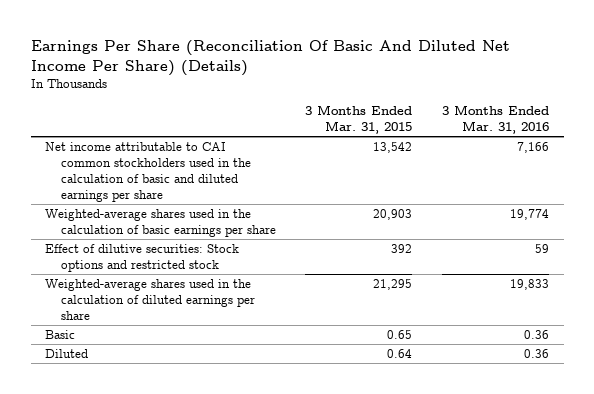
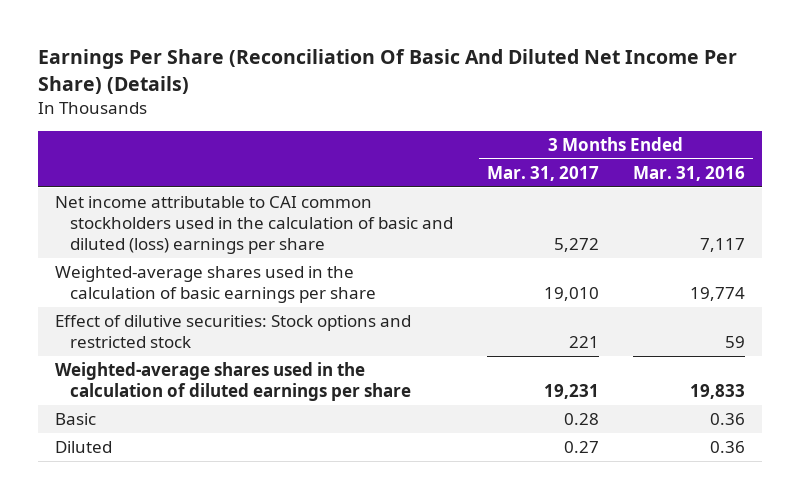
[305,104,413,135] 3 Months Ended Mar. 31, 2015 -> none
none -> [487,165,600,181] Mar. 31, 2017
[45,142,251,203] Net income attributable to CAI common stockholders used in the calculation of basic and diluted earnings per share -> [54,196,454,254] Net income attributable to CAI common stockholders used in the calculation of basic and diluted (loss) earnings per share
[516,142,549,154] 7,166 -> [699,237,745,252] 7,117

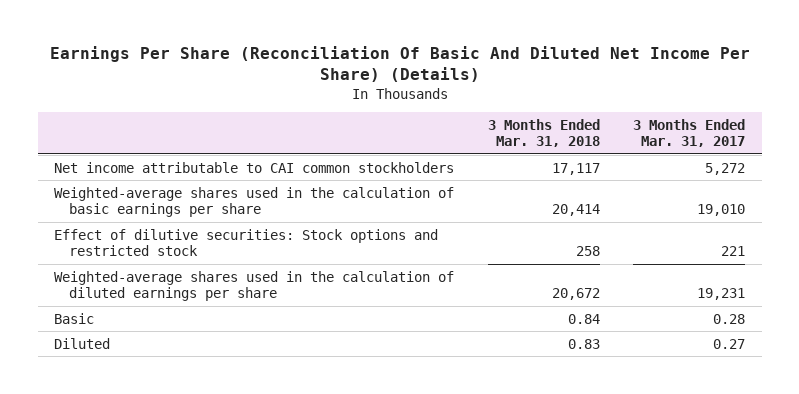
[632,165,745,181] Mar. 31, 2016 -> none
none -> [487,118,600,148] 3 Months Ended Mar. 31, 2018
[54,196,454,254] Net income attributable to CAI common stockholders used in the calculation of basic and diluted (loss) earnings per share -> [54,161,455,173] Net income attributable to CAI common stockholders

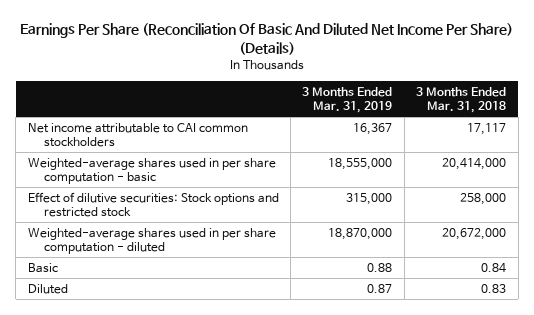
[633,118,746,148] 3 Months Ended Mar. 31, 2017 -> none
none -> [302,86,393,114] 3 Months Ended Mar. 31, 2019
[54,186,455,217] Weighted-average shares used in the calculation of basic earnings per share -> [27,157,276,185] Weighted-average shares used in per share computation - basic
[551,203,600,216] 20,414 -> [442,157,507,170] 20,414,000
[575,245,600,256] 258 -> [460,192,507,205] 258,000
[54,270,455,301] Weighted-average shares used in the calculation of diluted earnings per share -> [27,227,276,255] Weighted-average shares used in per share computation - diluted
[551,287,600,300] 20,672 -> [442,227,507,240] 20,672,000

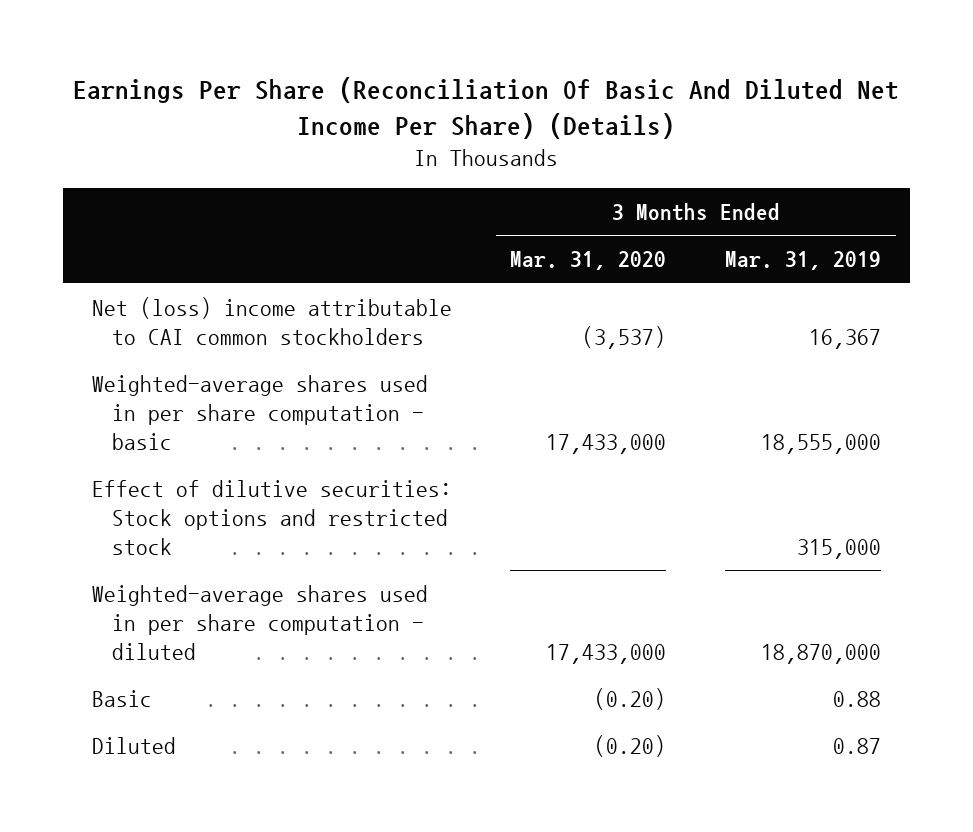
[416,86,507,114] 3 Months Ended Mar. 31, 2018 -> none
none -> [510,251,667,271] Mar. 31, 2020
[27,122,248,148] Net income attributable to CAI common stockholders -> [91,297,452,345] Net (loss) income attributable to CAI common stockholders

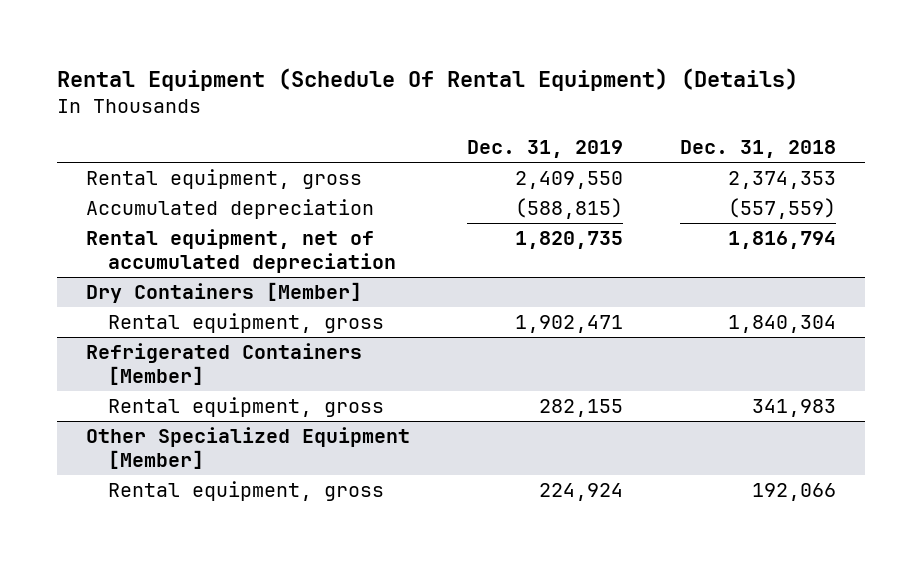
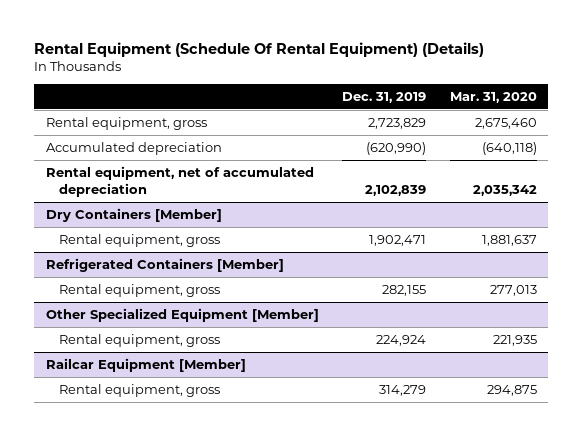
[680,140,837,159] Dec. 31, 2018 -> none
none -> [449,91,537,103] Mar. 31, 2020
[515,170,624,189] 2,409,550 -> [368,118,427,130] 2,723,829
[515,197,624,219] (588,815) -> [366,142,427,156] (620,990)
[515,230,624,249] 1,820,735 -> [365,184,427,196] 2,102,839
none -> [45,358,246,373] Railcar Equipment [Member]
none -> [58,384,220,398] Rental equipment, gross

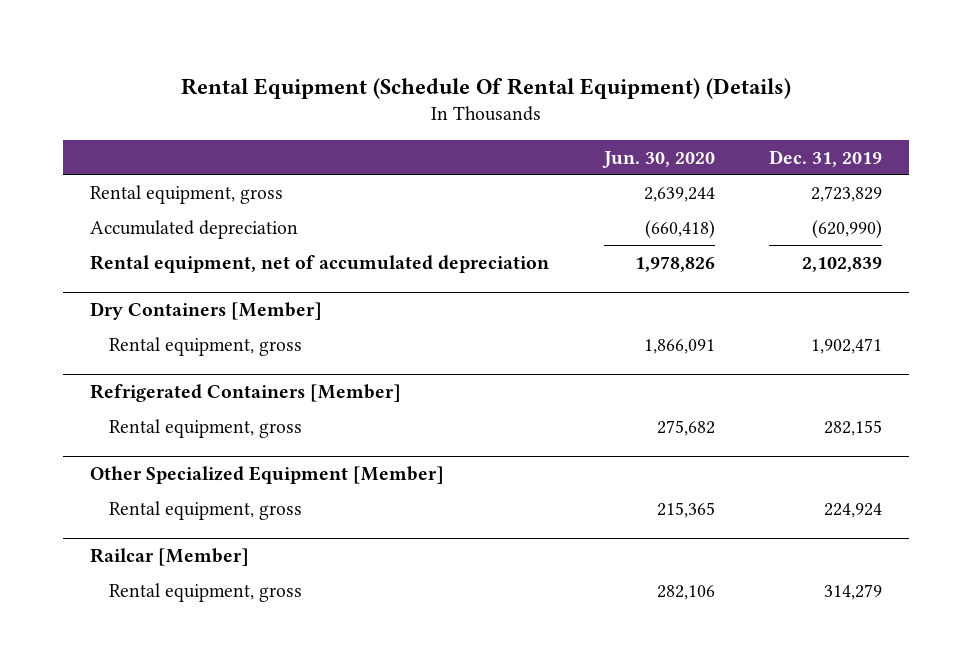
[449,91,537,103] Mar. 31, 2020 -> none
none -> [601,150,715,168] Jun. 30, 2020
[45,358,246,373] Railcar Equipment [Member] -> [90,547,250,566] Railcar [Member]

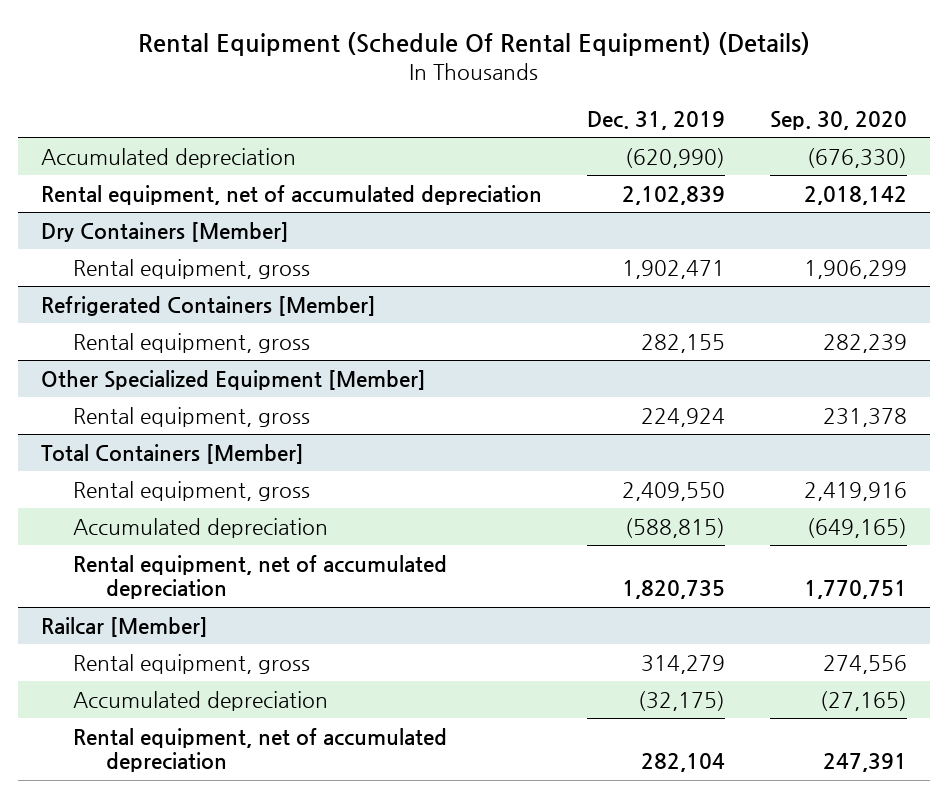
[601,150,715,168] Jun. 30, 2020 -> none
none -> [770,110,908,130] Sep. 30, 2020
[90,184,284,204] Rental equipment, gross -> none
none -> [40,443,304,464] Total Containers [Member]
none -> [73,480,311,501] Rental equipment, gross
none -> [73,517,329,538] Accumulated depreciation
none -> [73,554,448,600] Rental equipment, net of accumulated depreciation
none -> [73,690,329,711] Accumulated depreciation
none -> [73,727,448,773] Rental equipment, net of accumulated depreciation

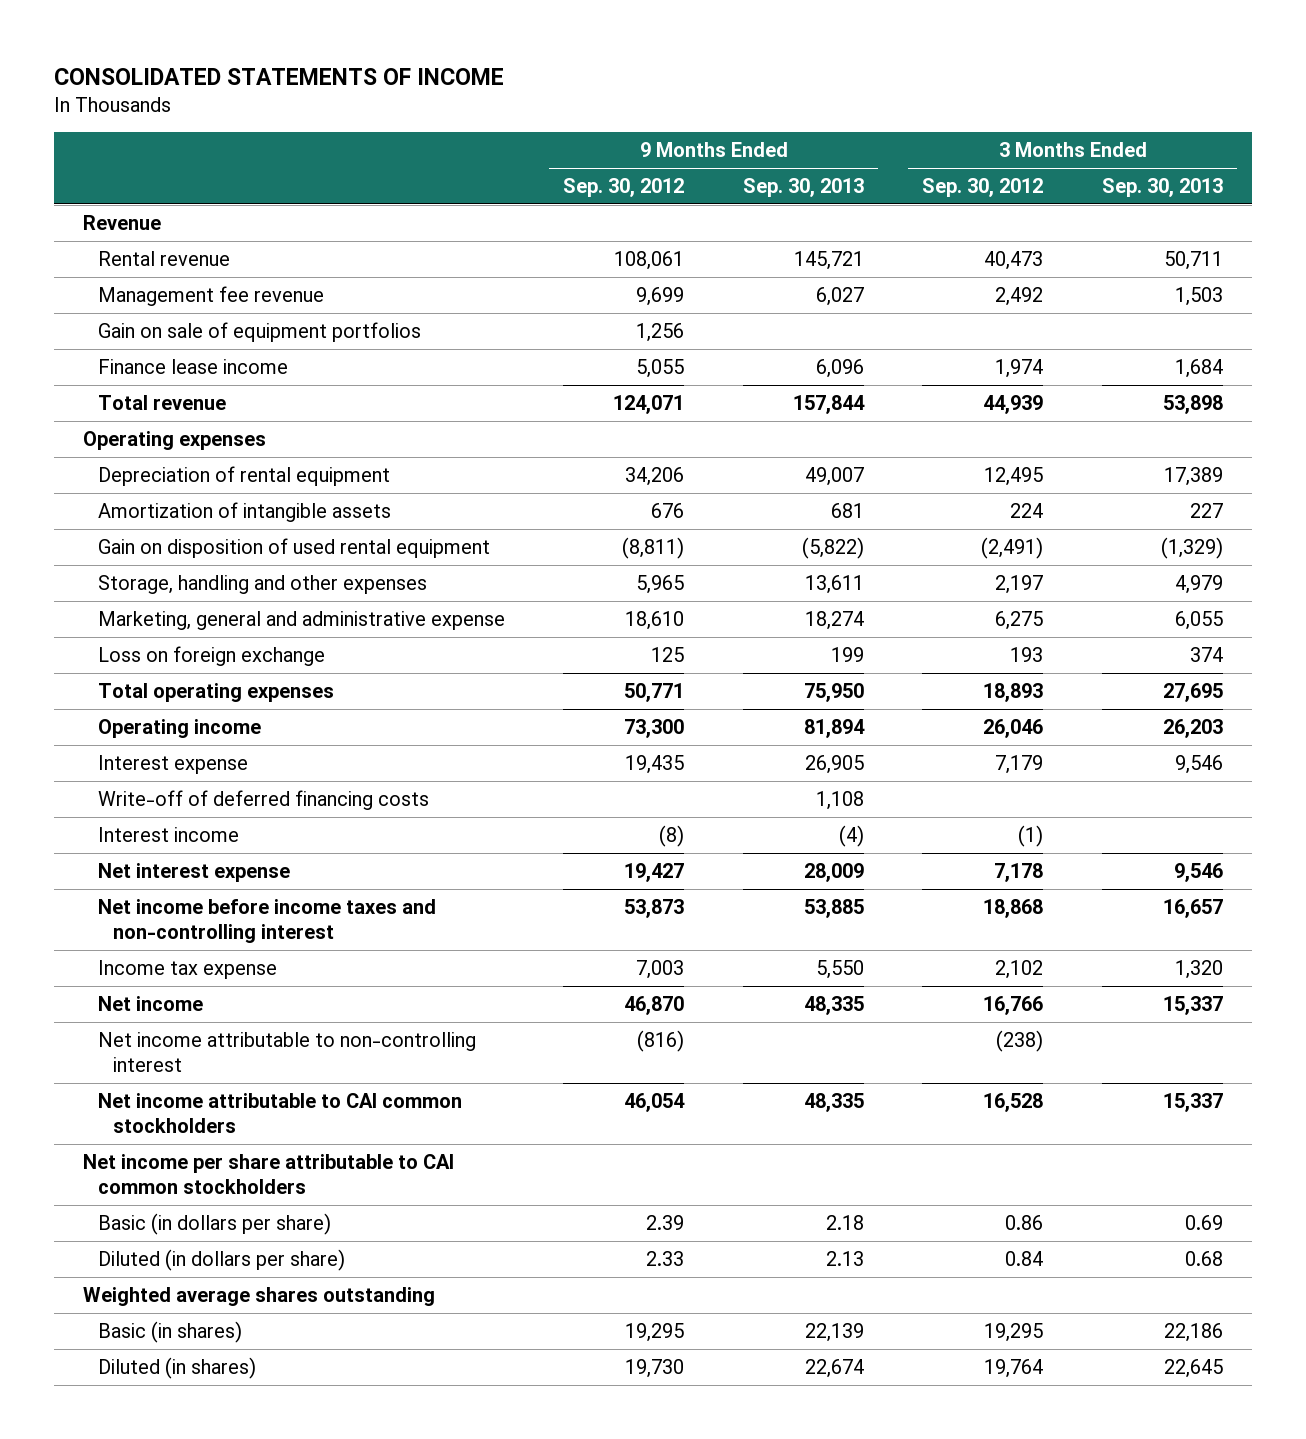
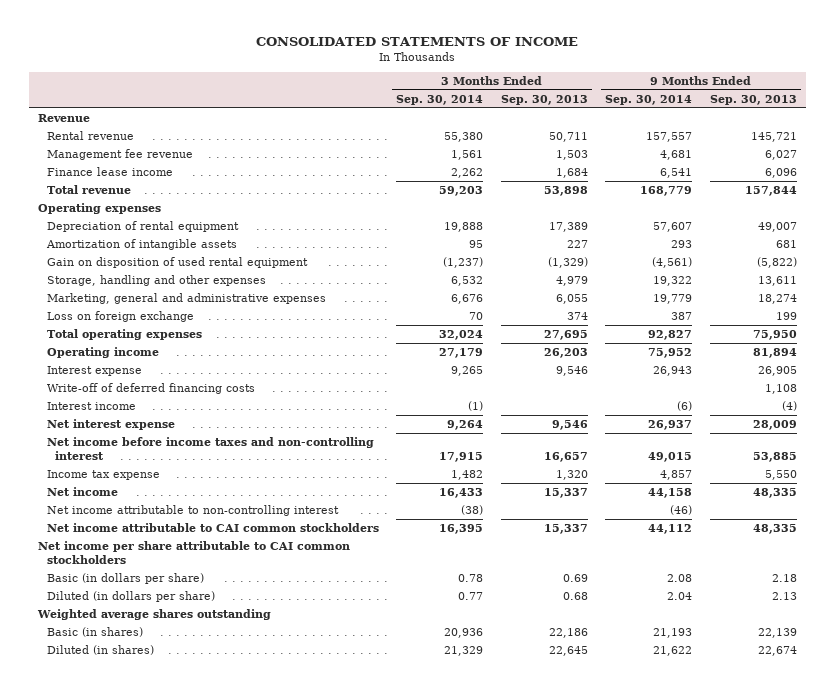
[563,178,685,198] Sep. 30, 2012 -> none
[922,178,1044,198] Sep. 30, 2012 -> none
none -> [396,94,484,105] Sep. 30, 2014
none -> [605,94,693,105] Sep. 30, 2014
[98,322,422,343] Gain on sale of equipment portfolios -> none
[98,611,506,631] Marketing, general and administrative expense -> [46,292,326,304] Marketing, general and administrative expenses

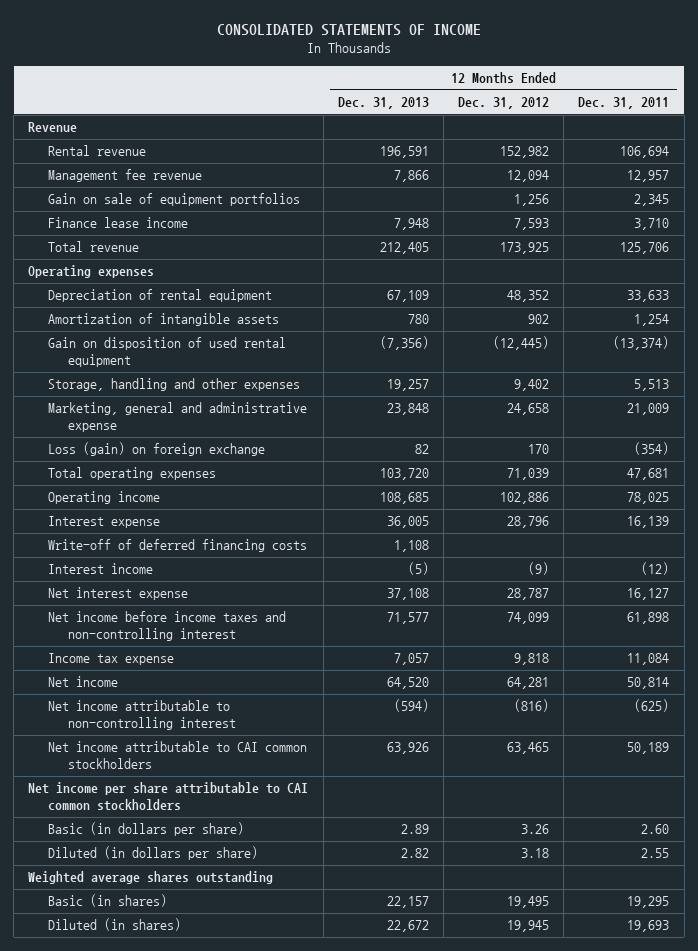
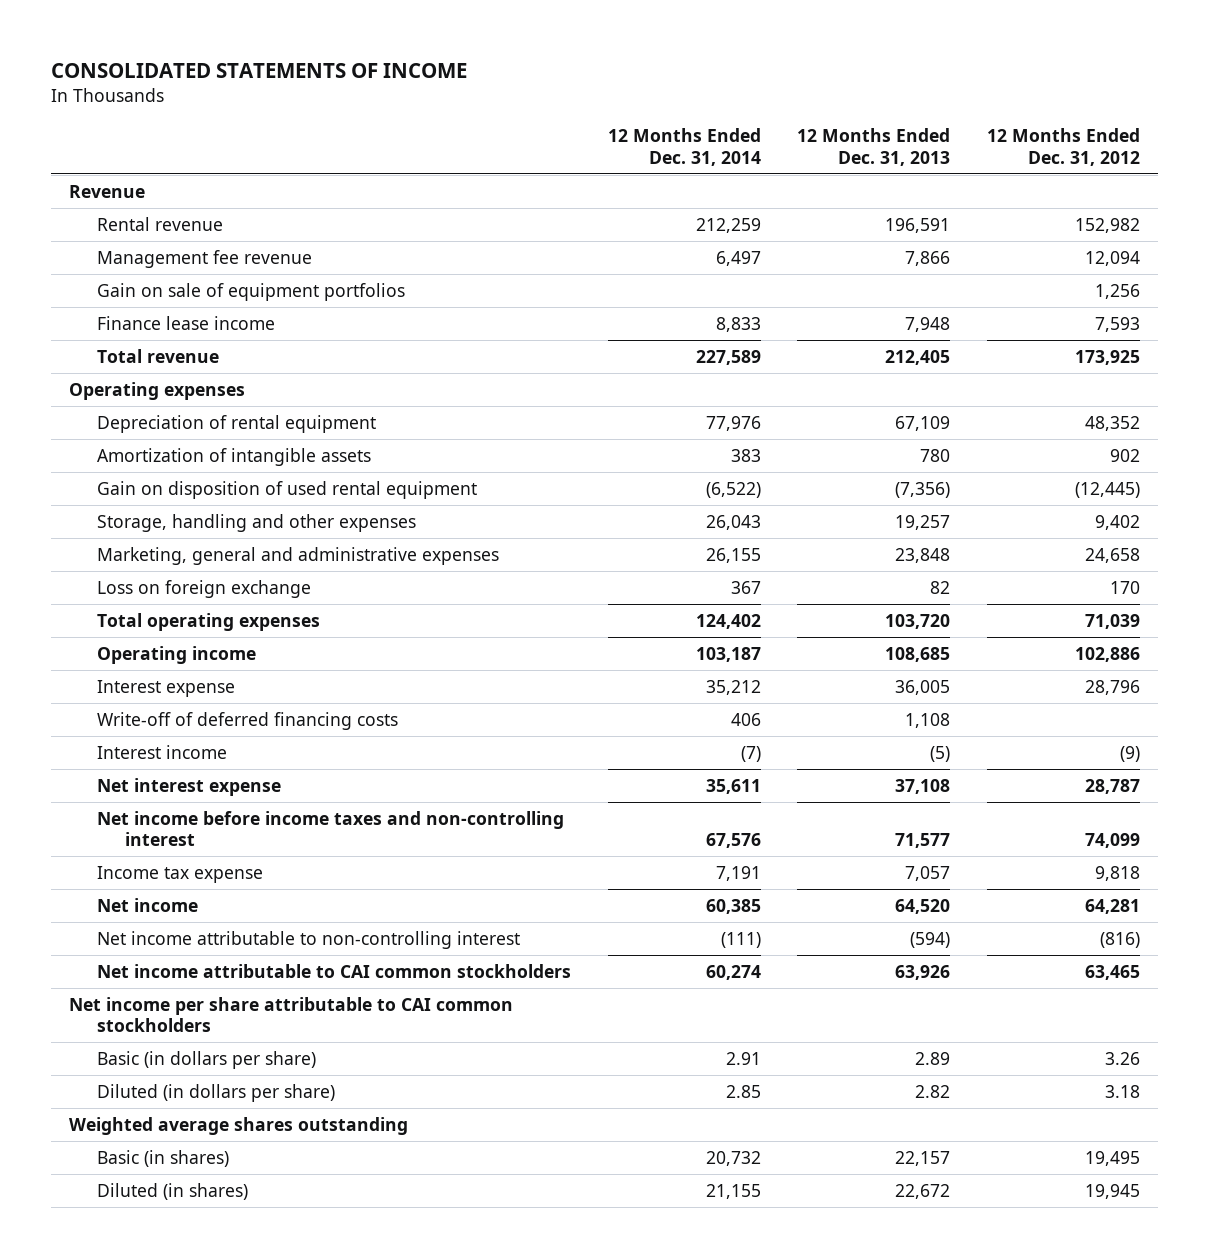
[578,96,670,109] Dec. 31, 2011 -> none
none -> [607,128,761,166] 12 Months Ended Dec. 31, 2014
[48,402,308,433] Marketing, general and administrative expense -> [97,546,500,565] Marketing, general and administrative expenses
[48,442,266,457] Loss (gain) on foreign exchange -> [97,579,312,598] Loss on foreign exchange

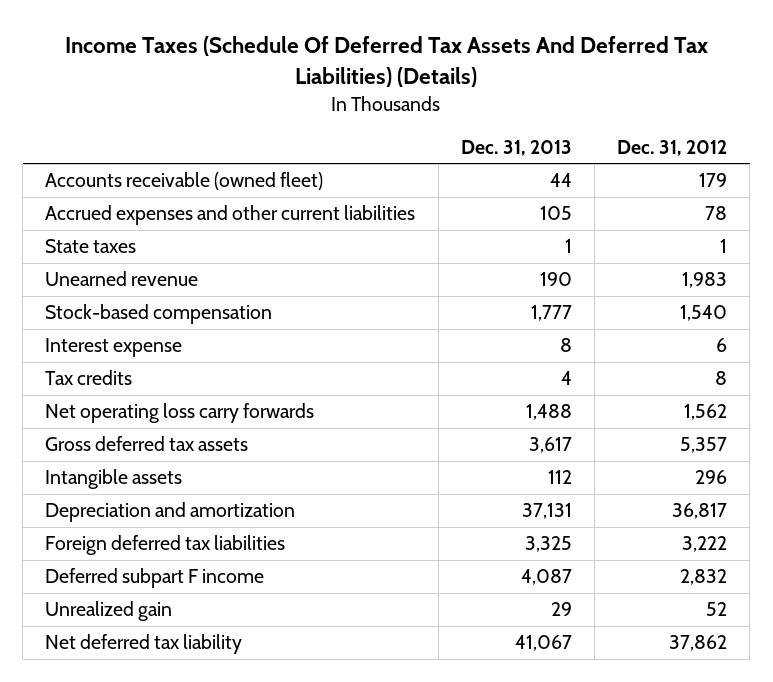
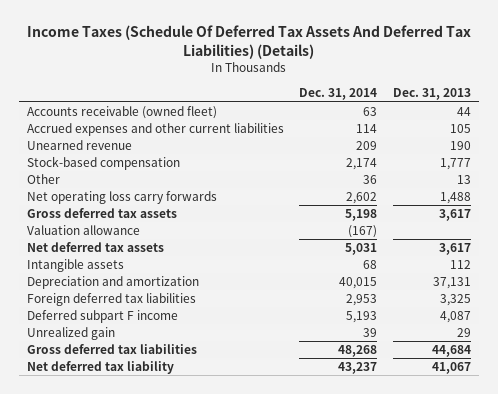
[617,139,728,156] Dec. 31, 2012 -> none
none -> [299,88,378,101] Dec. 31, 2014
[45,239,137,254] State taxes -> none
[45,338,183,358] Interest expense -> none
[45,370,133,386] Tax credits -> none
none -> [26,174,60,185] Other
none -> [26,225,140,236] Valuation allowance
none -> [26,242,164,253] Net deferred tax assets
none -> [26,344,197,355] Gross deferred tax liabilities

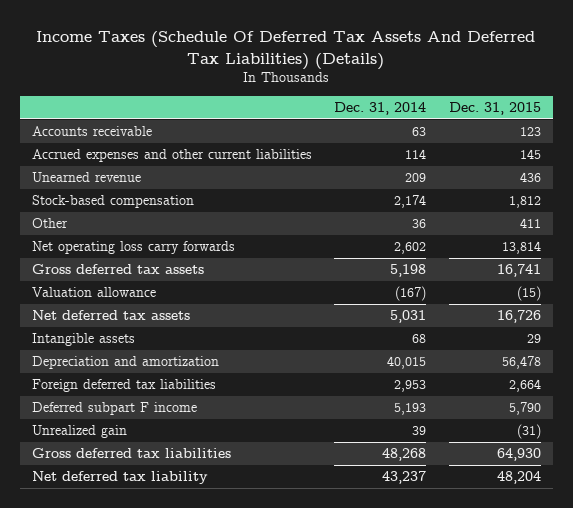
[393,88,472,101] Dec. 31, 2013 -> none
none -> [449,102,542,116] Dec. 31, 2015
[26,106,217,120] Accounts receivable (owned fleet) -> [31,126,152,137] Accounts receivable

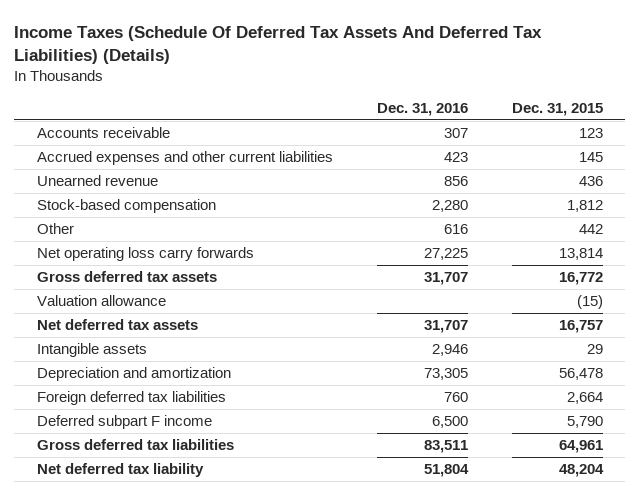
[334,102,427,116] Dec. 31, 2014 -> none
none -> [376,103,468,117] Dec. 31, 2016
[520,218,542,229] 411 -> [578,224,603,235] 442
[497,264,542,278] 16,741 -> [558,272,603,286] 16,772
[497,310,542,324] 16,726 -> [558,320,603,334] 16,757
[31,425,127,439] Unrealized gain -> none
[497,448,542,462] 64,930 -> [558,440,603,454] 64,961

